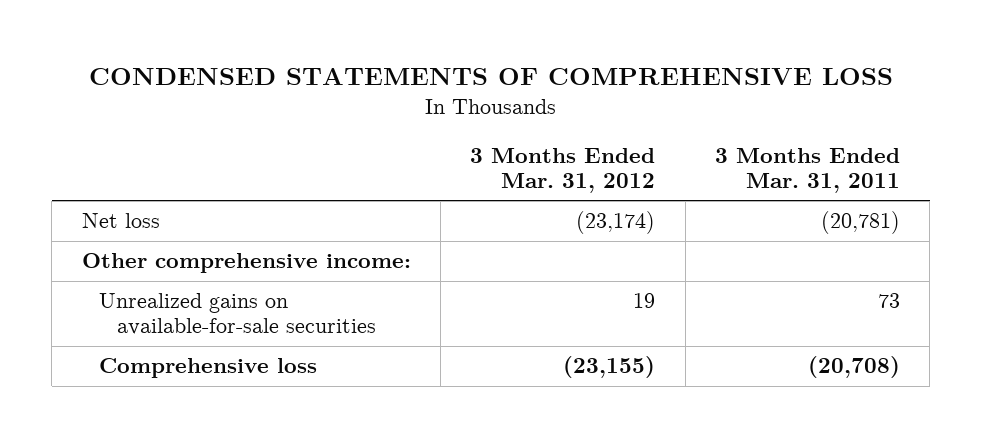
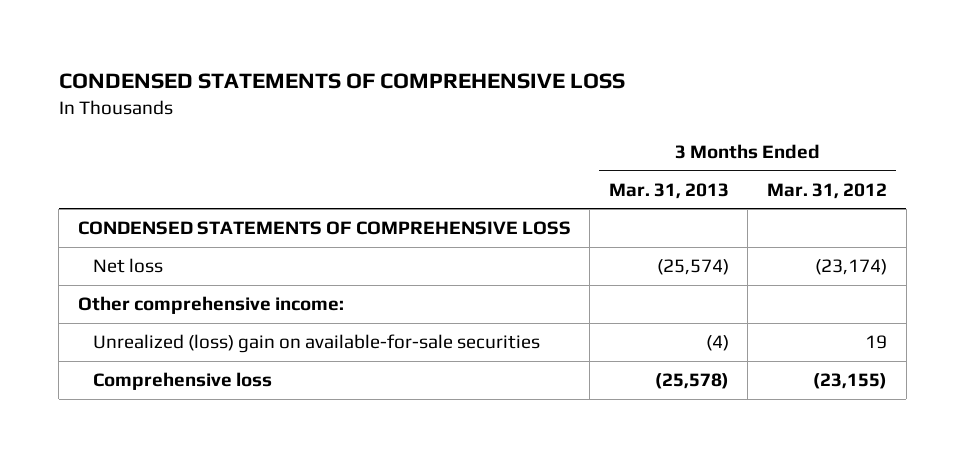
[714,147,900,193] 3 Months Ended Mar. 31, 2011 -> none
none -> [608,182,729,199] Mar. 31, 2013
none -> [77,220,571,235] CONDENSED STATEMENTS OF COMPREHENSIVE LOSS
[99,293,376,336] Unrealized gains on available-for-sale securities -> [93,333,541,353] Unrealized (loss) gain on available-for-sale securities

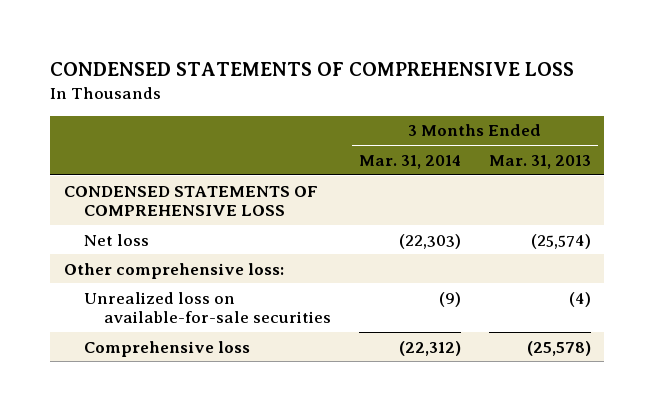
[766,182,887,199] Mar. 31, 2012 -> none
none -> [359,154,462,169] Mar. 31, 2014
[77,295,344,314] Other comprehensive income: -> [64,262,285,279] Other comprehensive loss:
[93,333,541,353] Unrealized (loss) gain on available-for-sale securities -> [84,291,332,324] Unrealized loss on available-for-sale securities

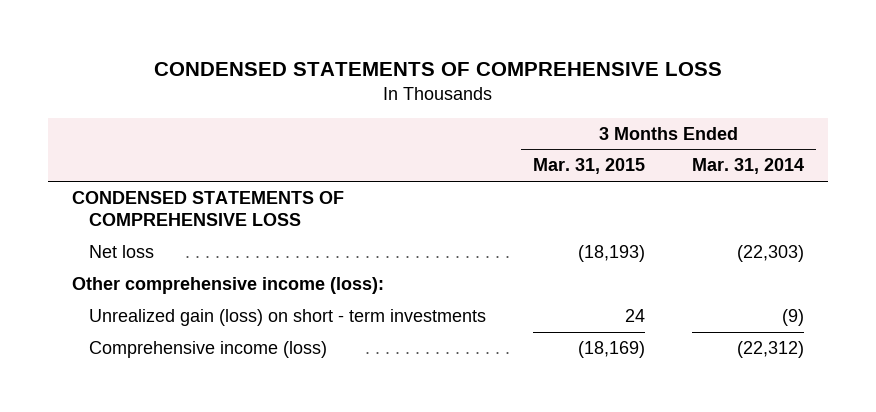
[488,154,591,169] Mar. 31, 2013 -> none
none -> [533,158,646,175] Mar. 31, 2015
[64,262,285,279] Other comprehensive loss: -> [71,276,384,294] Other comprehensive income (loss):
[84,291,332,324] Unrealized loss on available-for-sale securities -> [89,308,487,326] Unrealized gain (loss) on short - term investments
[84,340,251,357] Comprehensive loss -> [89,340,328,358] Comprehensive income (loss)

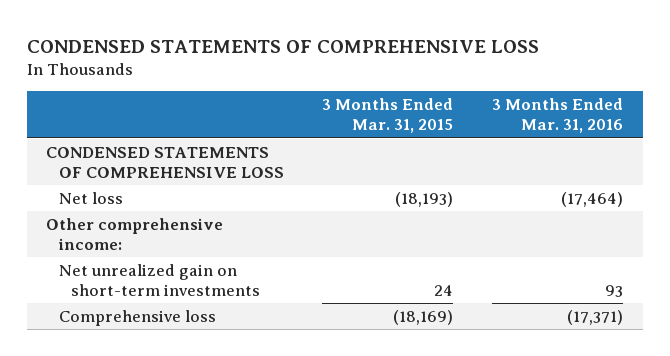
[692,158,805,175] Mar. 31, 2014 -> none
none -> [492,98,624,134] 3 Months Ended Mar. 31, 2016
[71,276,384,294] Other comprehensive income (loss): -> [46,217,224,250] Other comprehensive income:
[89,308,487,326] Unrealized gain (loss) on short - term investments -> [58,263,260,296] Net unrealized gain on short-term investments
[89,340,328,358] Comprehensive income (loss) -> [58,309,216,326] Comprehensive loss

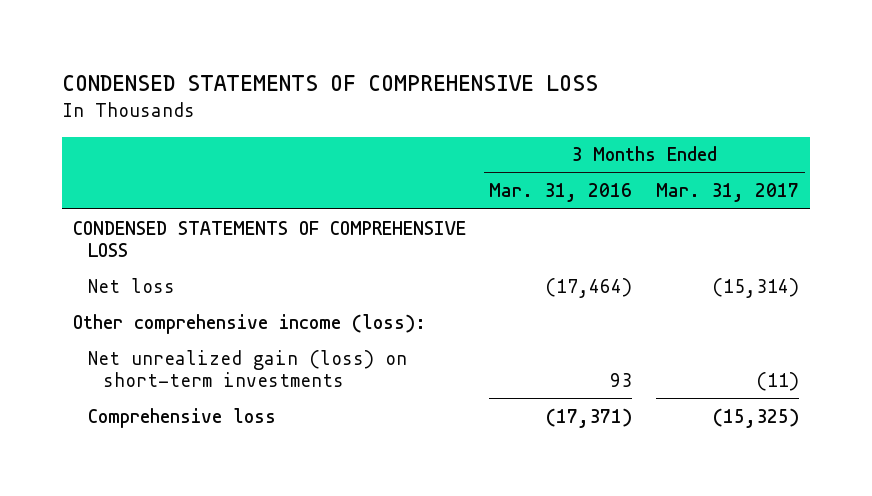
[322,98,454,134] 3 Months Ended Mar. 31, 2015 -> none
none -> [655,183,799,203] Mar. 31, 2017
[46,217,224,250] Other comprehensive income: -> [73,313,427,334] Other comprehensive income (loss):
[58,263,260,296] Net unrealized gain on short-term investments -> [88,349,408,388] Net unrealized gain (loss) on short-term investments

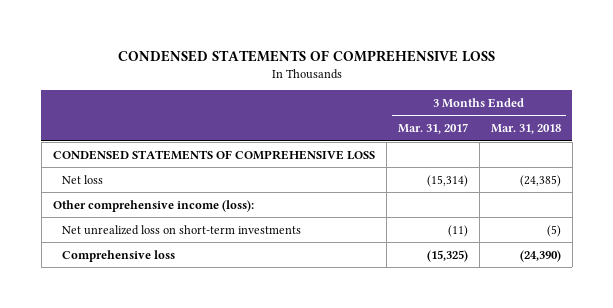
[489,183,633,203] Mar. 31, 2016 -> none
none -> [490,124,561,135] Mar. 31, 2018
[88,349,408,388] Net unrealized gain (loss) on short-term investments -> [62,224,302,235] Net unrealized loss on short-term investments

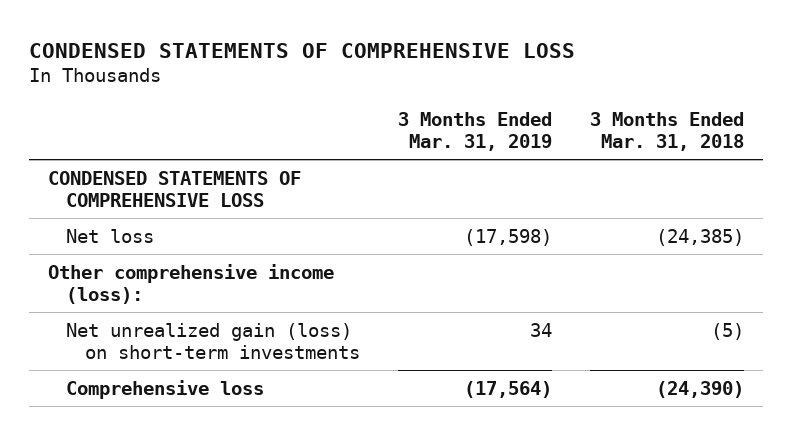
[397,123,468,135] Mar. 31, 2017 -> none
none -> [397,111,552,151] 3 Months Ended Mar. 31, 2019
[62,224,302,235] Net unrealized loss on short-term investments -> [66,322,360,360] Net unrealized gain (loss) on short-term investments

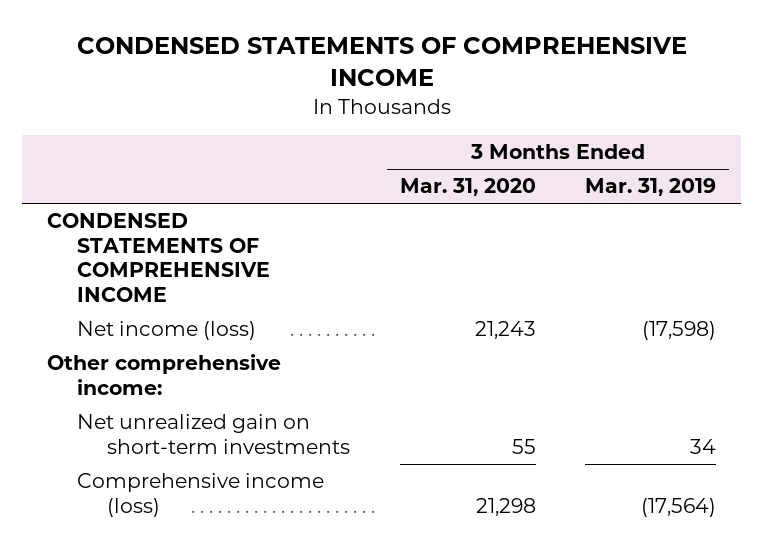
[28,42,575,58] CONDENSED STATEMENTS OF COMPREHENSIVE LOSS -> [76,37,687,87] CONDENSED STATEMENTS OF COMPREHENSIVE INCOME
[590,111,745,151] 3 Months Ended Mar. 31, 2018 -> none
none -> [399,178,536,197] Mar. 31, 2020
[48,170,302,208] CONDENSED STATEMENTS OF COMPREHENSIVE LOSS -> [47,213,270,302] CONDENSED STATEMENTS OF COMPREHENSIVE INCOME
[66,228,155,243] Net loss -> [76,321,256,341] Net income (loss)
[48,263,335,305] Other comprehensive income (loss): -> [47,354,282,395] Other comprehensive income:
[66,322,360,360] Net unrealized gain (loss) on short-term investments -> [76,414,350,454] Net unrealized gain on short-term investments
[66,379,265,399] Comprehensive loss -> [76,473,324,517] Comprehensive income (loss)

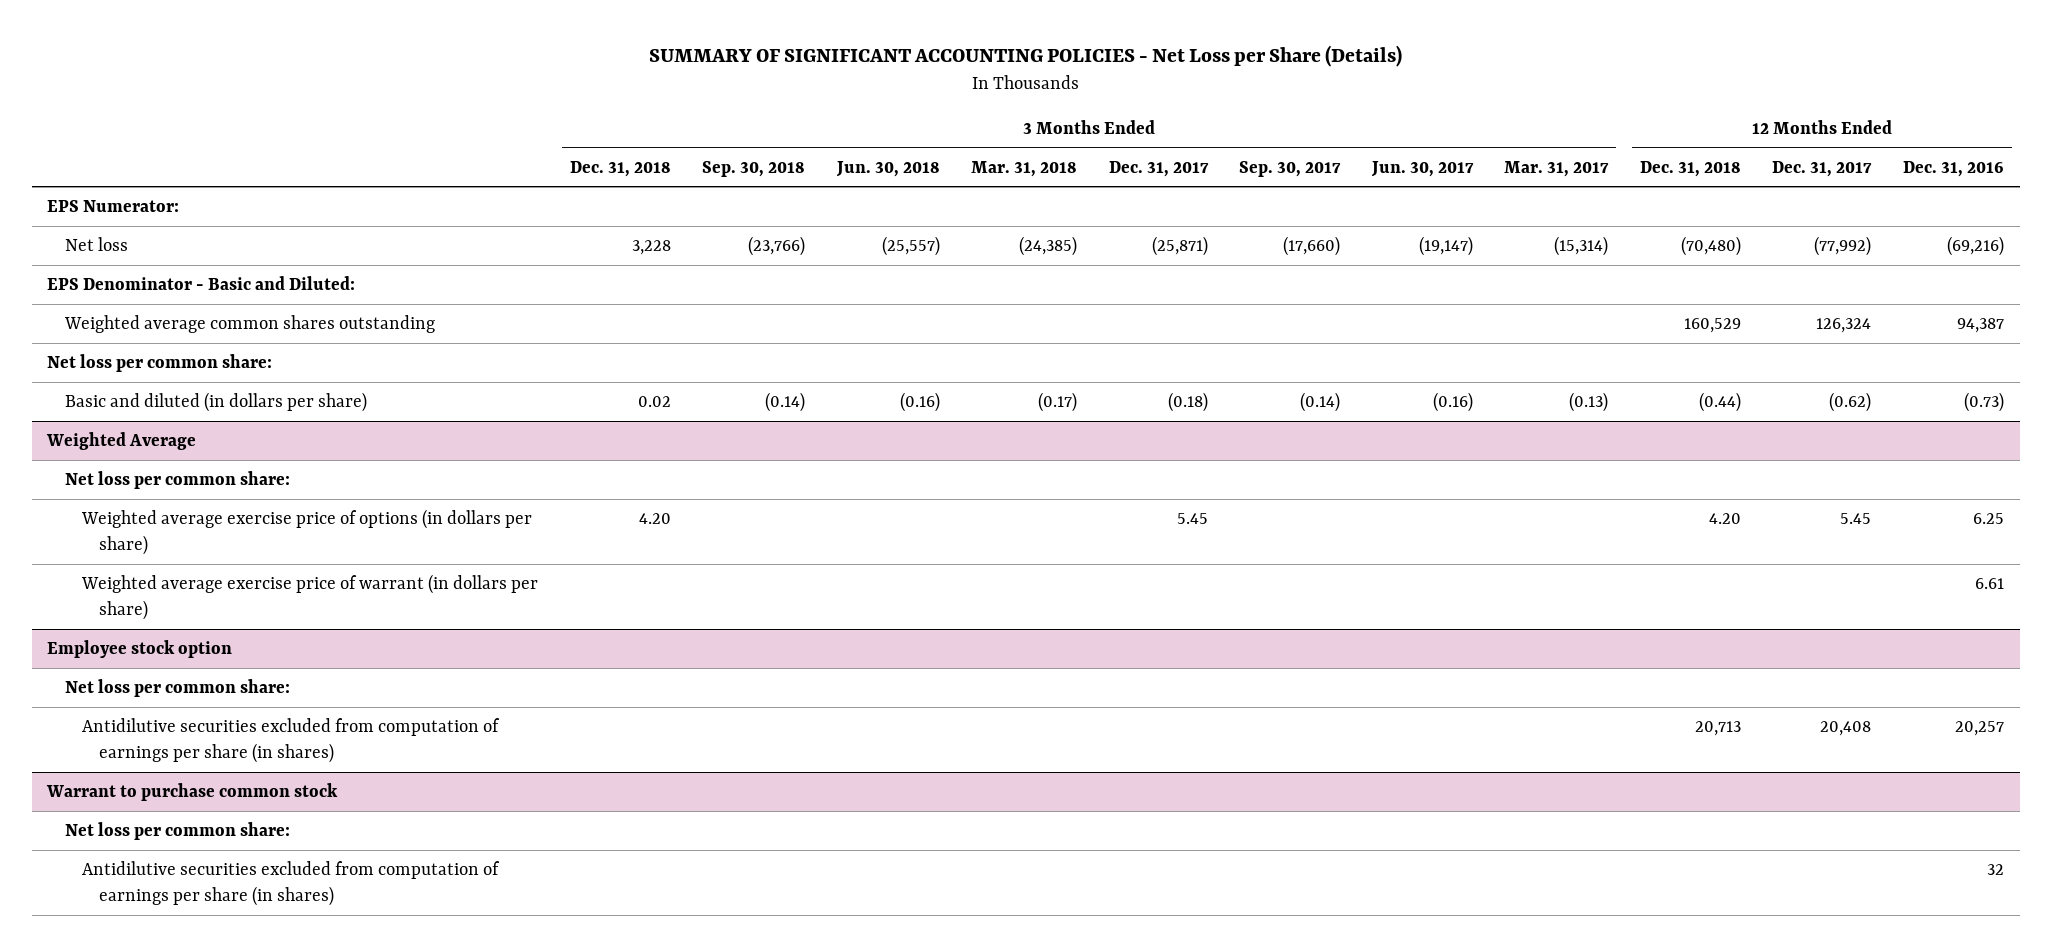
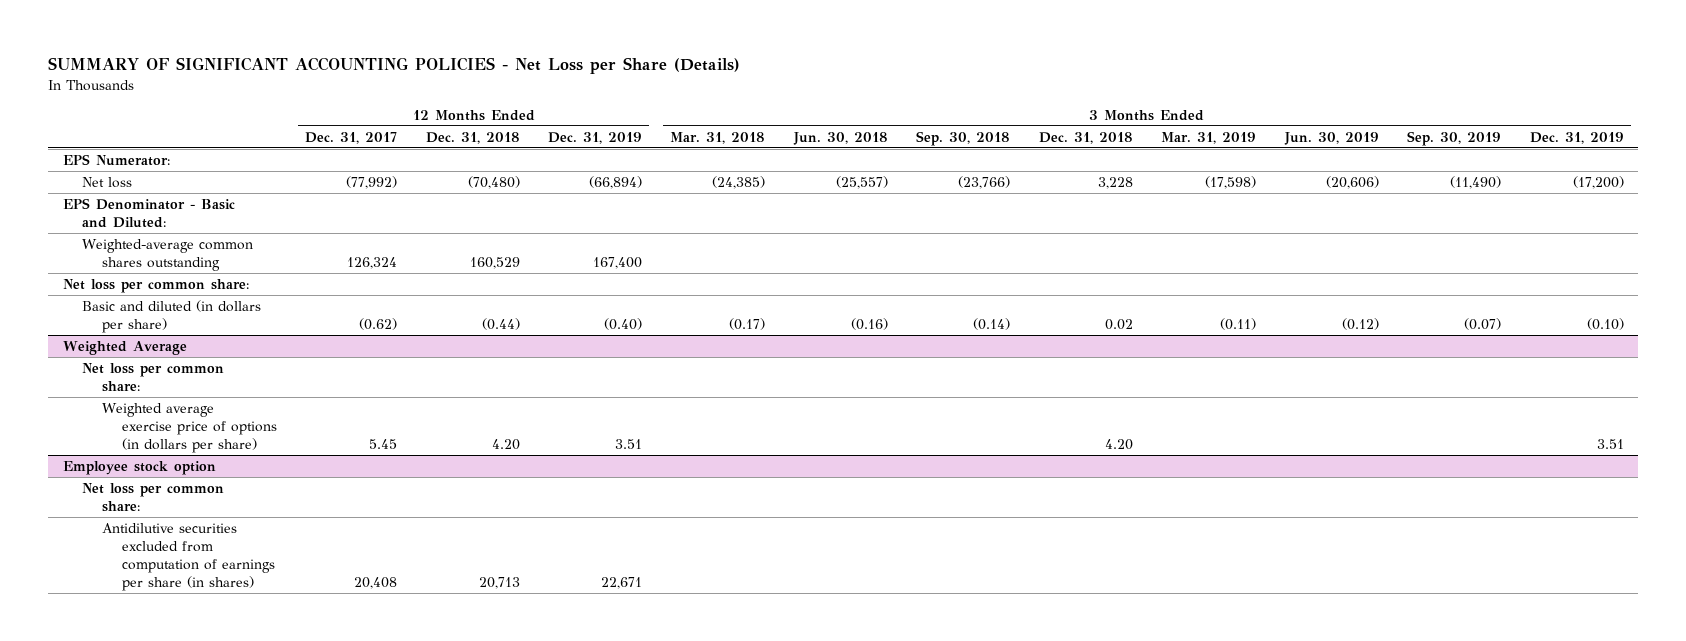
[1108,160,1209,177] Dec. 31, 2017 -> none
[1239,160,1342,177] Sep. 30, 2017 -> none
[1370,160,1474,177] Jun. 30, 2017 -> none
[1504,160,1610,177] Mar. 31, 2017 -> none
[1902,160,2004,177] Dec. 31, 2016 -> none
none -> [548,131,643,144] Dec. 31, 2019
none -> [1161,131,1257,144] Mar. 31, 2019
none -> [1283,131,1379,145] Jun. 30, 2019
none -> [1407,130,1502,146] Sep. 30, 2019
none -> [1529,131,1624,144] Dec. 31, 2019
[63,315,435,334] Weighted average common shares outstanding -> [82,238,254,271] Weighted-average common shares outstanding
[81,574,539,620] Weighted average exercise price of warrant (in dollars per share) -> none
[46,783,339,802] Warrant to purchase common stock -> none
[64,822,290,841] Net loss per common share: -> none
[82,861,501,906] Antidilutive securities excluded from computation of earnings per share (in shares) -> none

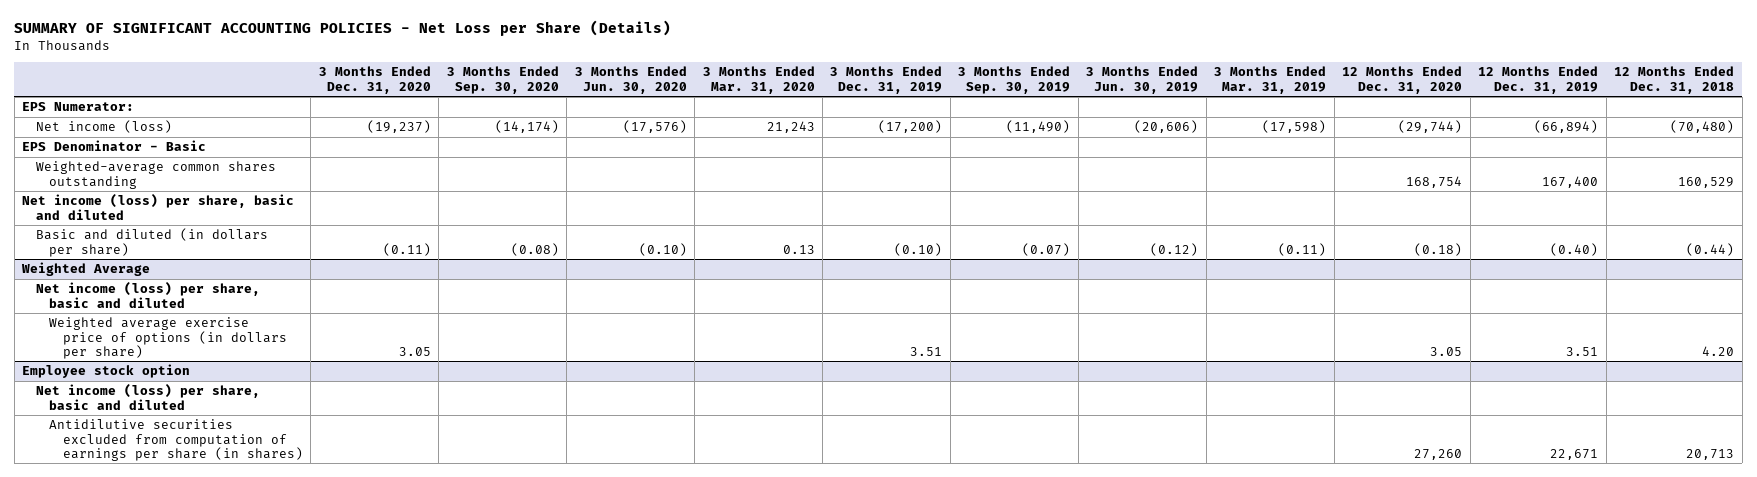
[305,131,398,144] Dec. 31, 2017 -> none
[670,131,766,144] Mar. 31, 2018 -> none
[792,131,888,145] Jun. 30, 2018 -> none
[916,130,1011,146] Sep. 30, 2018 -> none
[1038,131,1133,144] Dec. 31, 2018 -> none
none -> [318,66,431,94] 3 Months Ended Dec. 31, 2020
none -> [446,66,559,94] 3 Months Ended Sep. 30, 2020
none -> [574,66,687,94] 3 Months Ended Jun. 30, 2020
none -> [702,66,815,94] 3 Months Ended Mar. 31, 2020
none -> [1342,66,1463,94] 12 Months Ended Dec. 31, 2020
[82,176,133,188] Net loss -> [35,120,172,134] Net income (loss)
[62,197,235,228] EPS Denominator - Basic and Diluted: -> [22,140,207,152] EPS Denominator - Basic
[62,278,249,293] Net loss per common share: -> [22,194,295,220] Net income (loss) per share, basic and diluted
[82,362,225,392] Net loss per common share: -> [35,282,260,308] Net income (loss) per share, basic and diluted
[82,482,225,512] Net loss per common share: -> [35,384,260,410] Net income (loss) per share, basic and diluted

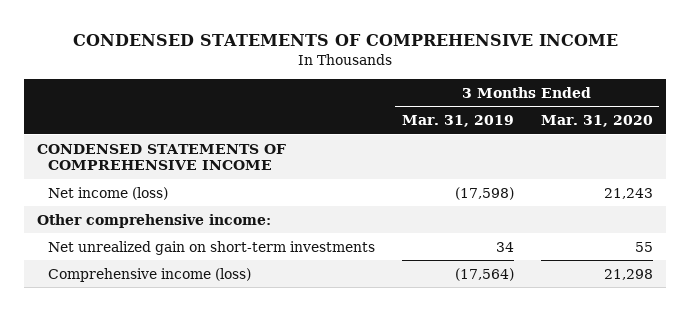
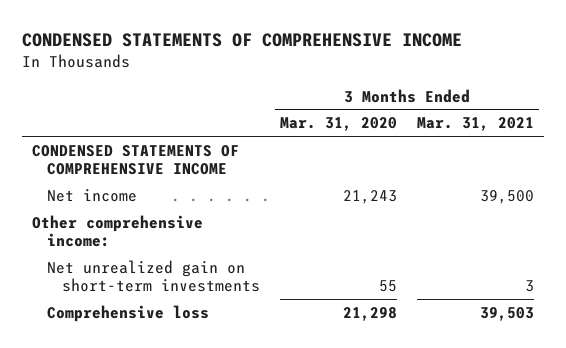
[402,115,515,128] Mar. 31, 2019 -> none
none -> [417,117,535,132] Mar. 31, 2021
[48,186,169,200] Net income (loss) -> [46,188,137,202] Net income
[48,267,252,282] Comprehensive income (loss) -> [46,304,209,322] Comprehensive loss

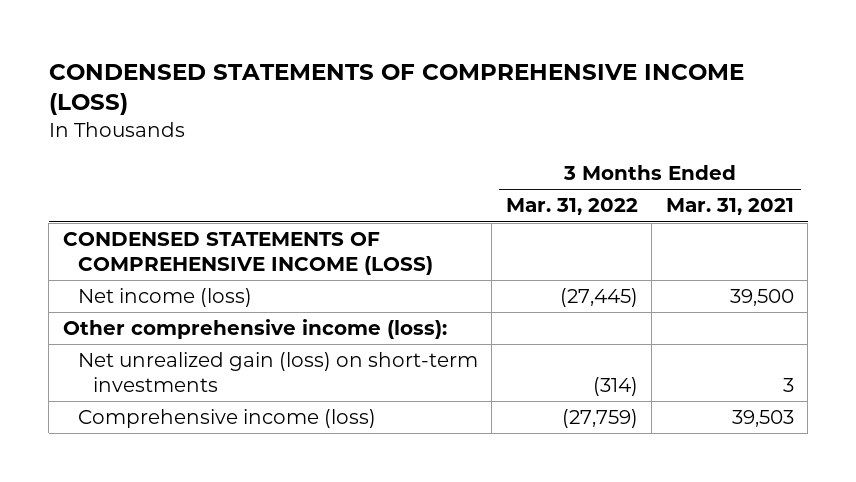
[21,32,462,47] CONDENSED STATEMENTS OF COMPREHENSIVE INCOME -> [48,63,744,116] CONDENSED STATEMENTS OF COMPREHENSIVE INCOME (LOSS)
[280,117,398,132] Mar. 31, 2020 -> none
none -> [505,198,638,216] Mar. 31, 2022
[31,144,239,176] CONDENSED STATEMENTS OF COMPREHENSIVE INCOME -> [62,232,433,275] CONDENSED STATEMENTS OF COMPREHENSIVE INCOME (LOSS)
[46,188,137,202] Net income -> [77,288,252,308] Net income (loss)
[31,214,203,248] Other comprehensive income: -> [62,319,447,340] Other comprehensive income (loss):
[46,259,261,293] Net unrealized gain on short-term investments -> [77,352,478,392] Net unrealized gain (loss) on short-term investments
[46,304,209,322] Comprehensive loss -> [77,409,376,429] Comprehensive income (loss)

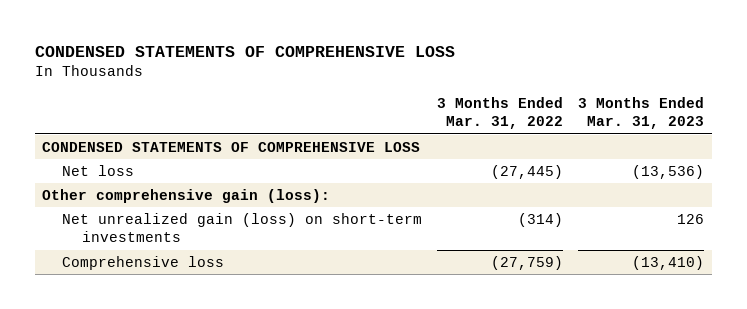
[48,63,744,116] CONDENSED STATEMENTS OF COMPREHENSIVE INCOME (LOSS) -> [34,46,455,58] CONDENSED STATEMENTS OF COMPREHENSIVE LOSS
[665,198,794,216] Mar. 31, 2021 -> none
none -> [578,96,705,130] 3 Months Ended Mar. 31, 2023
[62,232,433,275] CONDENSED STATEMENTS OF COMPREHENSIVE INCOME (LOSS) -> [42,141,421,152] CONDENSED STATEMENTS OF COMPREHENSIVE LOSS
[77,288,252,308] Net income (loss) -> [62,164,135,176] Net loss
[62,319,447,340] Other comprehensive income (loss): -> [42,188,331,203] Other comprehensive gain (loss):
[77,409,376,429] Comprehensive income (loss) -> [62,255,225,270] Comprehensive loss

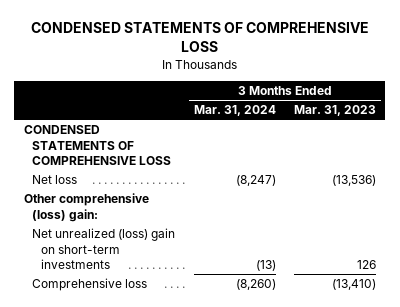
[437,96,564,130] 3 Months Ended Mar. 31, 2022 -> none
none -> [193,105,276,117] Mar. 31, 2024
[42,188,331,203] Other comprehensive gain (loss): -> [23,193,149,222] Other comprehensive (loss) gain:
[62,212,423,243] Net unrealized gain (loss) on short-term investments -> [32,228,176,270] Net unrealized (loss) gain on short-term investments

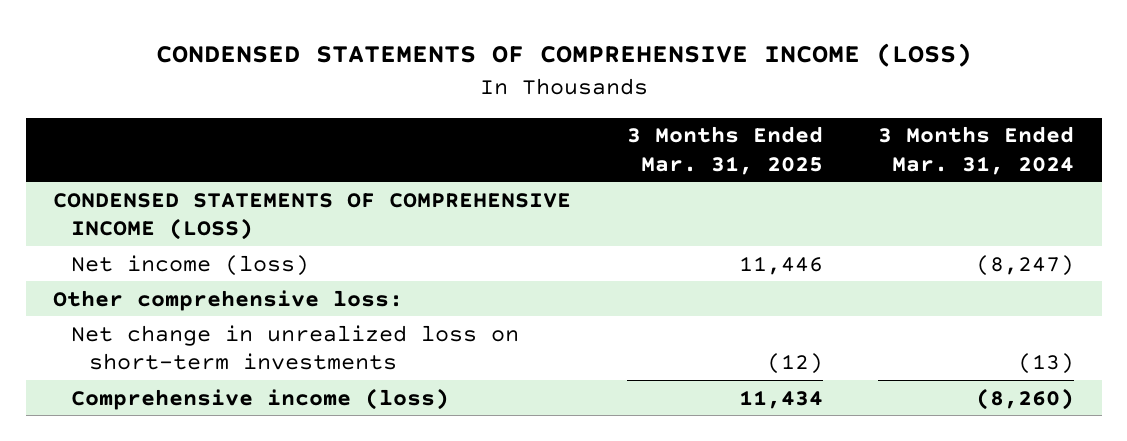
[30,22,369,53] CONDENSED STATEMENTS OF COMPREHENSIVE LOSS -> [155,43,972,68] CONDENSED STATEMENTS OF COMPREHENSIVE INCOME (LOSS)
[294,105,377,117] Mar. 31, 2023 -> none
none -> [626,126,823,175] 3 Months Ended Mar. 31, 2025
[23,125,172,166] CONDENSED STATEMENTS OF COMPREHENSIVE LOSS -> [53,192,572,240] CONDENSED STATEMENTS OF COMPREHENSIVE INCOME (LOSS)
[32,175,78,185] Net loss -> [70,254,309,276] Net income (loss)
[23,193,149,222] Other comprehensive (loss) gain: -> [53,289,404,311] Other comprehensive loss:
[32,228,176,270] Net unrealized (loss) gain on short-term investments -> [70,324,519,370] Net change in unrealized loss on short-term investments
[32,278,148,292] Comprehensive loss -> [70,387,449,410] Comprehensive income (loss)

